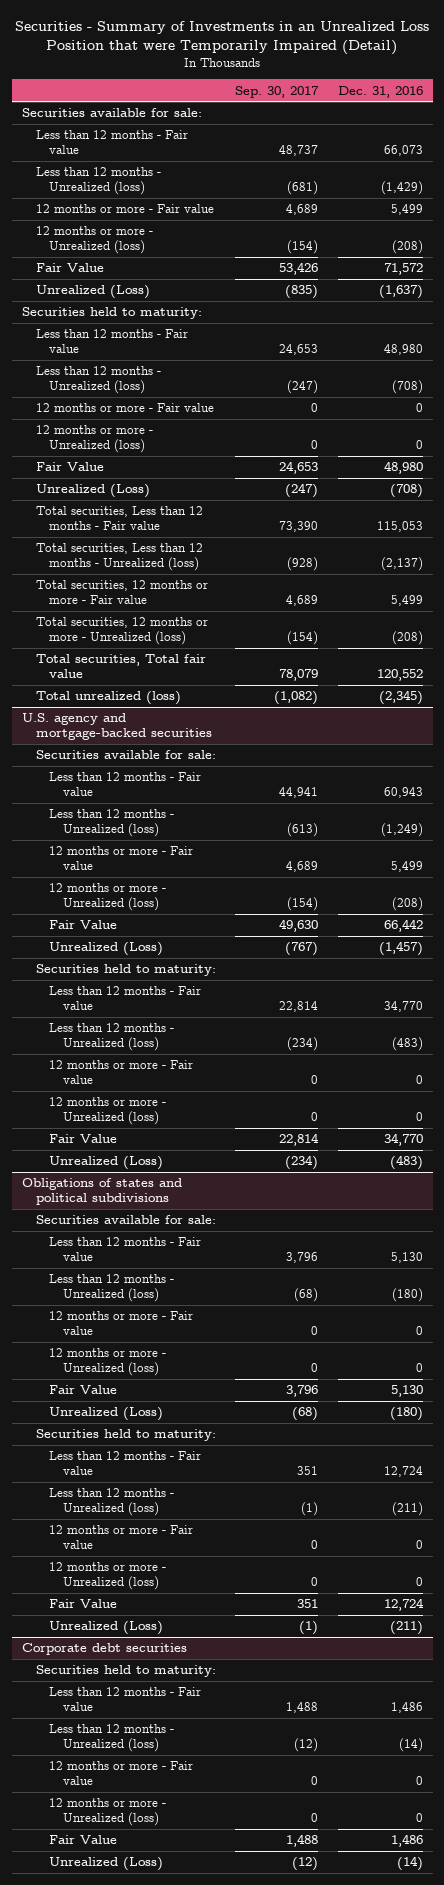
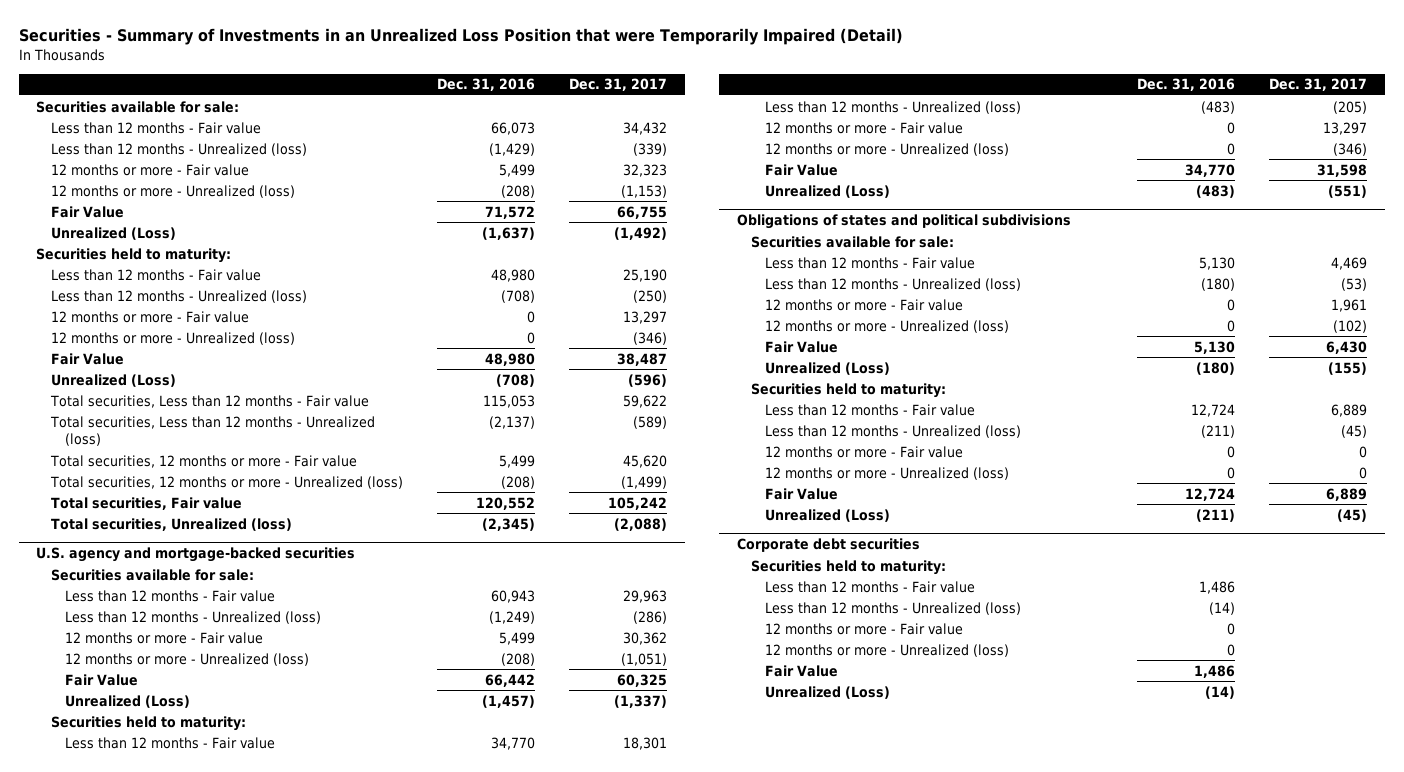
[235,85,320,98] Sep. 30, 2017 -> none
none -> [569,78,668,92] Dec. 31, 2017
[35,654,206,679] Total securities, Total fair value -> [50,496,242,510] Total securities, Fair value
[35,691,181,706] Total unrealized (loss) -> [50,517,292,531] Total securities, Unrealized (loss)

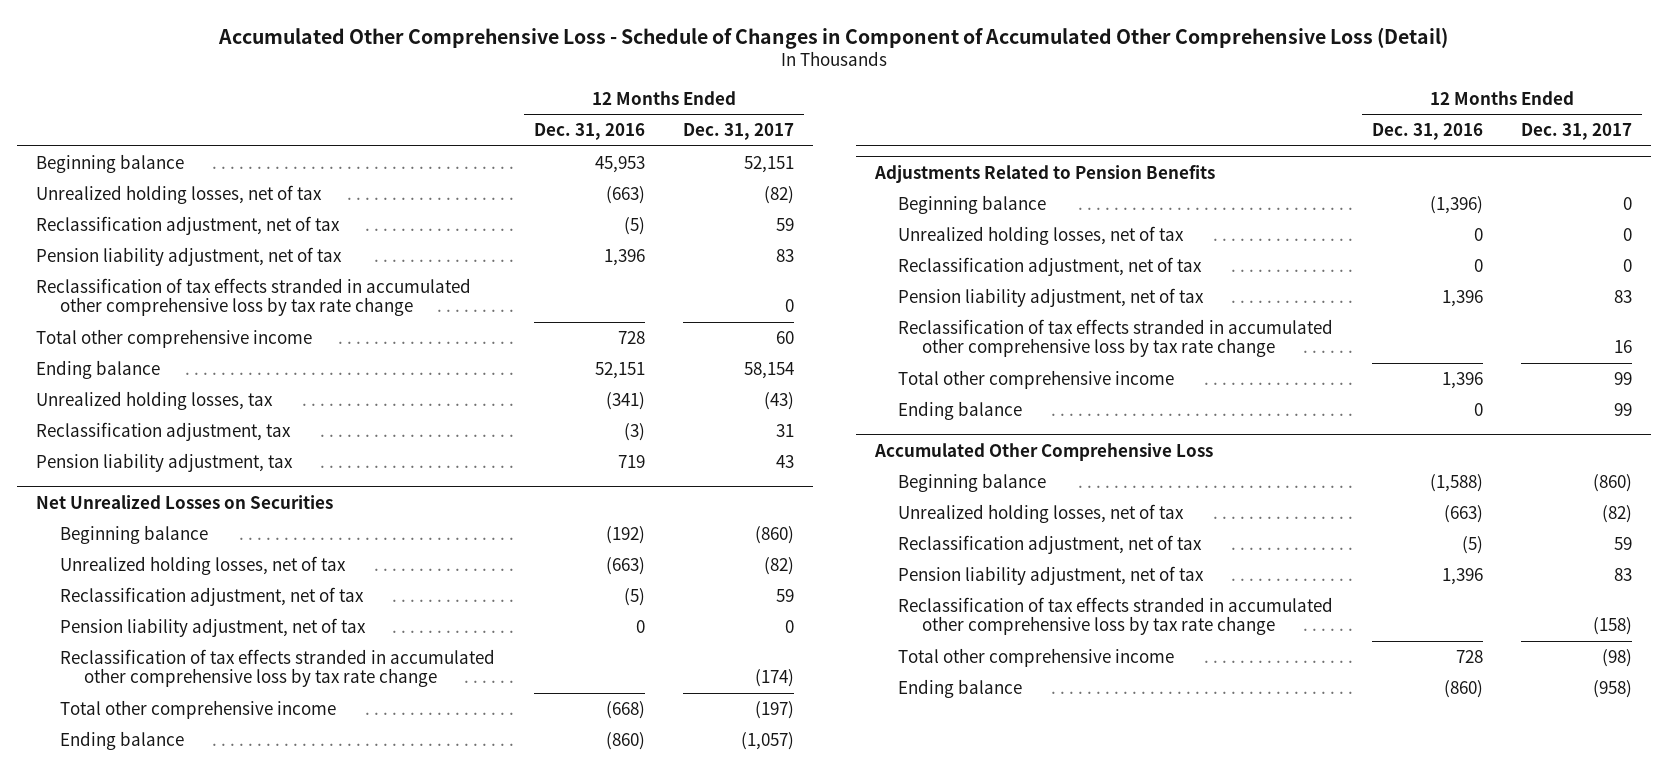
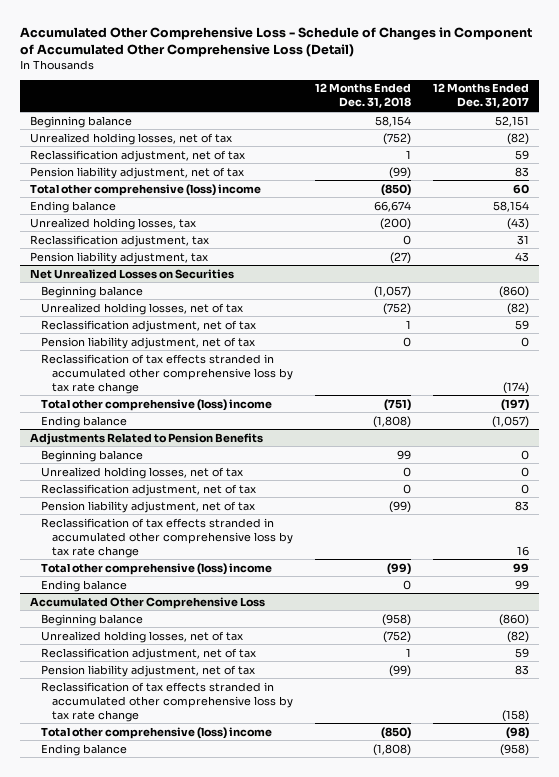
[533,123,645,141] Dec. 31, 2016 -> none
none -> [314,83,411,109] 12 Months Ended Dec. 31, 2018
[36,277,472,317] Reclassification of tax effects stranded in accumulated other comprehensive loss by tax rate change -> none
[36,328,313,348] Total other comprehensive income -> [30,183,262,196] Total other comprehensive (loss) income
[60,699,337,719] Total other comprehensive income -> [41,398,273,411] Total other comprehensive (loss) income
[898,369,1175,389] Total other comprehensive income -> [41,562,273,575] Total other comprehensive (loss) income
[898,647,1175,667] Total other comprehensive income -> [41,726,273,739] Total other comprehensive (loss) income

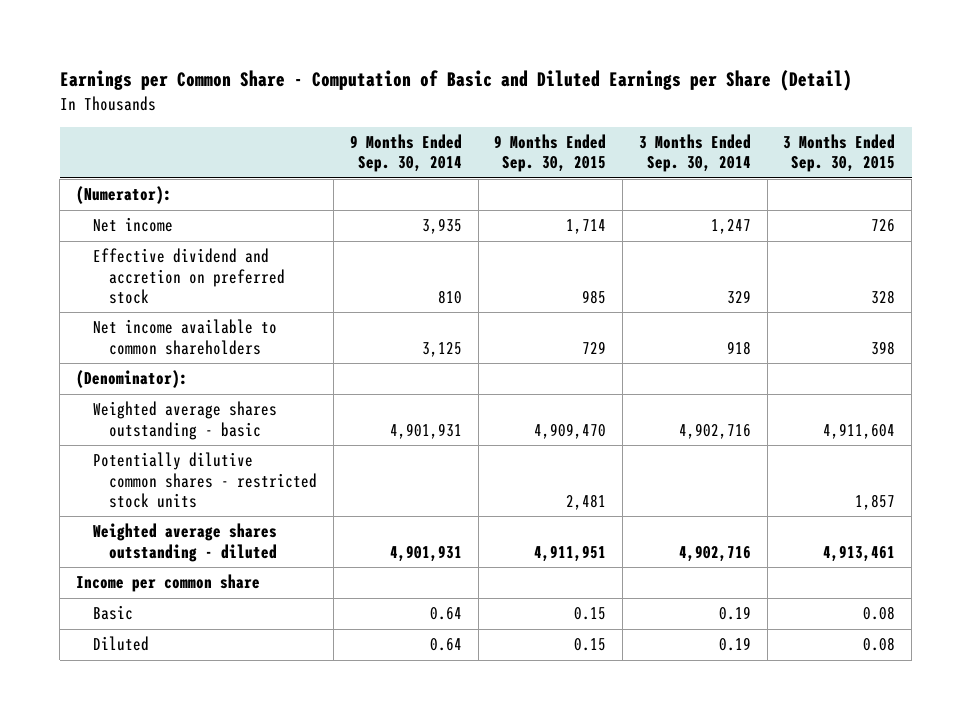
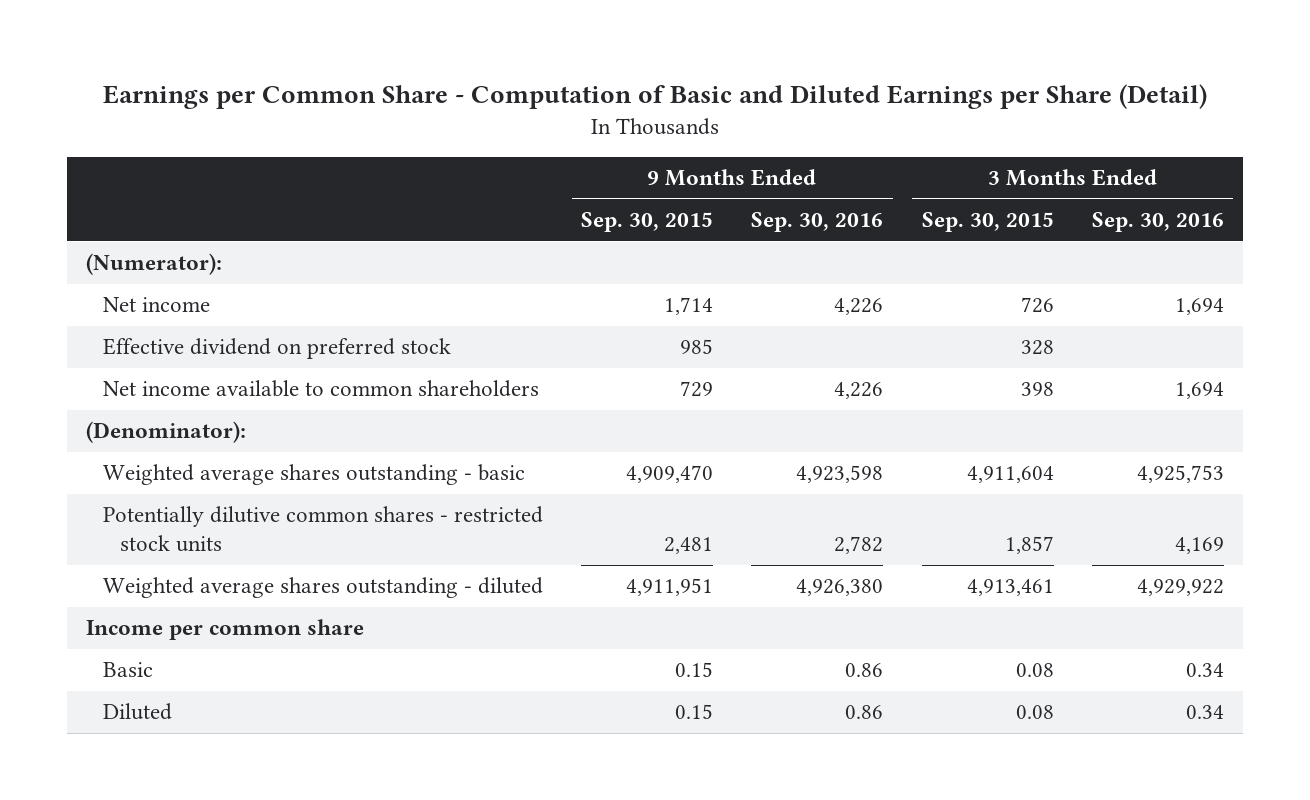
[349,134,462,173] 9 Months Ended Sep. 30, 2014 -> none
[638,134,751,173] 3 Months Ended Sep. 30, 2014 -> none
none -> [751,212,884,233] Sep. 30, 2016
none -> [1091,212,1224,233] Sep. 30, 2016
[92,248,286,305] Effective dividend and accretion on preferred stock -> [102,338,451,360] Effective dividend on preferred stock

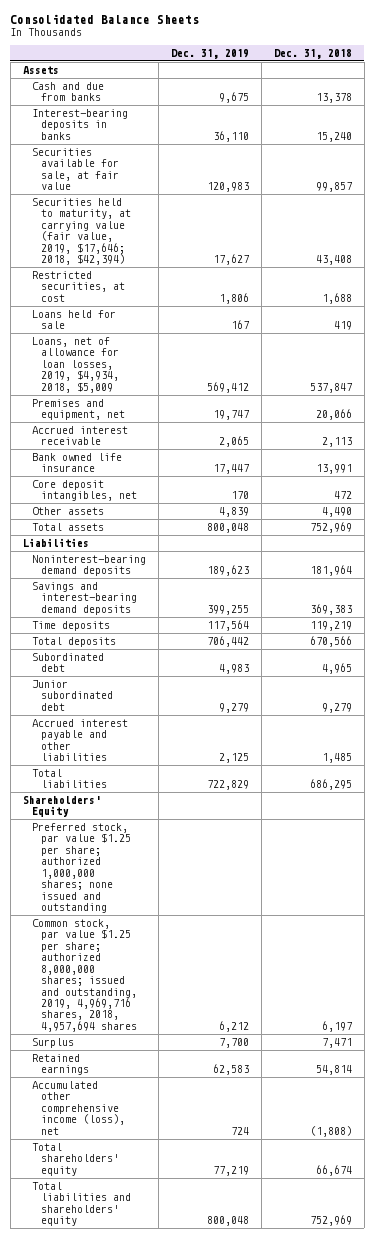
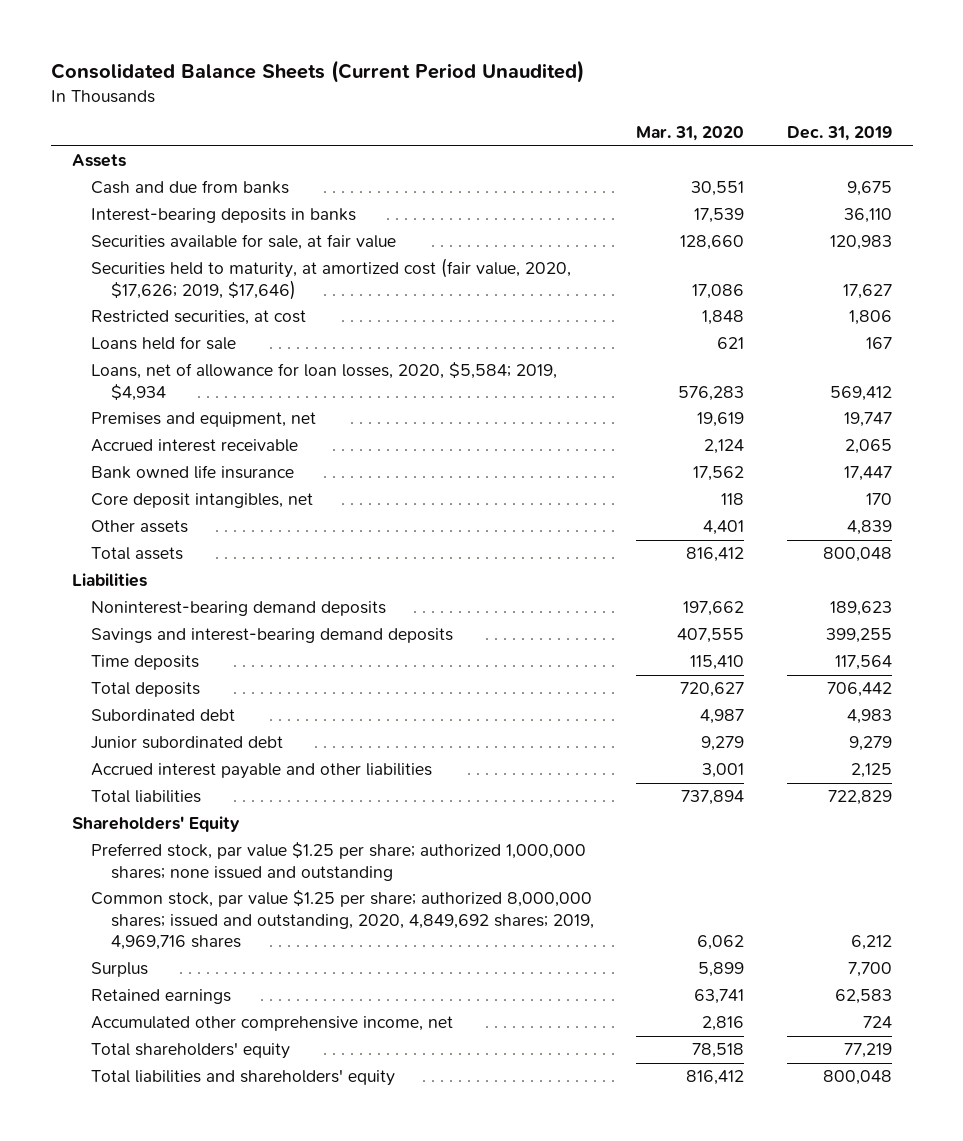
[10,14,200,25] Consolidated Balance Sheets -> [50,59,584,83] Consolidated Balance Sheets (Current Period Unaudited)
[273,48,352,59] Dec. 31, 2018 -> none
none -> [636,126,745,142] Mar. 31, 2020
[31,198,131,266] Securities held to maturity, at carrying value (fair value, 2019, $17,646; 2018, $42,394) -> [91,258,572,300] Securities held to maturity, at amortized cost (fair value, 2020, $17,626; 2019, $17,646)
[31,337,119,393] Loans, net of allowance for loan losses, 2019, $4,934, 2018, $5,009 -> [91,362,558,401] Loans, net of allowance for loan losses, 2020, $5,584; 2019, $4,934
[31,919,137,1032] Common stock, par value $1.25 per share; authorized 8,000,000 shares; issued and outstanding, 2019, 4,969,716 shares, 2018, 4,957,694 shares -> [91,890,594,951] Common stock, par value $1.25 per share; authorized 8,000,000 shares; issued and outstanding, 2020, 4,849,692 shares; 2019, 4,969,716 shares
[31,1081,125,1135] Accumulated other comprehensive income (loss), net -> [91,1016,454,1032] Accumulated other comprehensive income, net

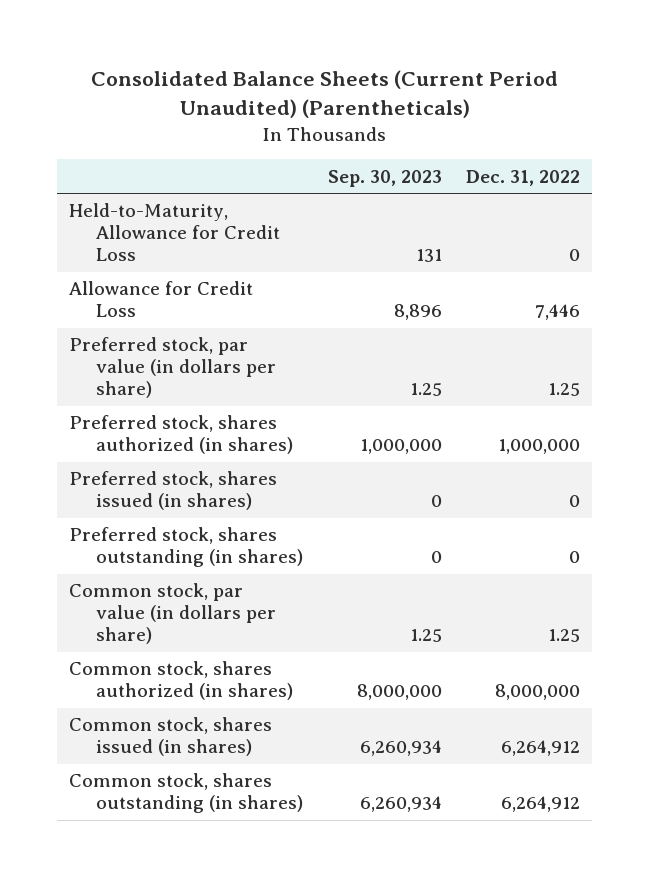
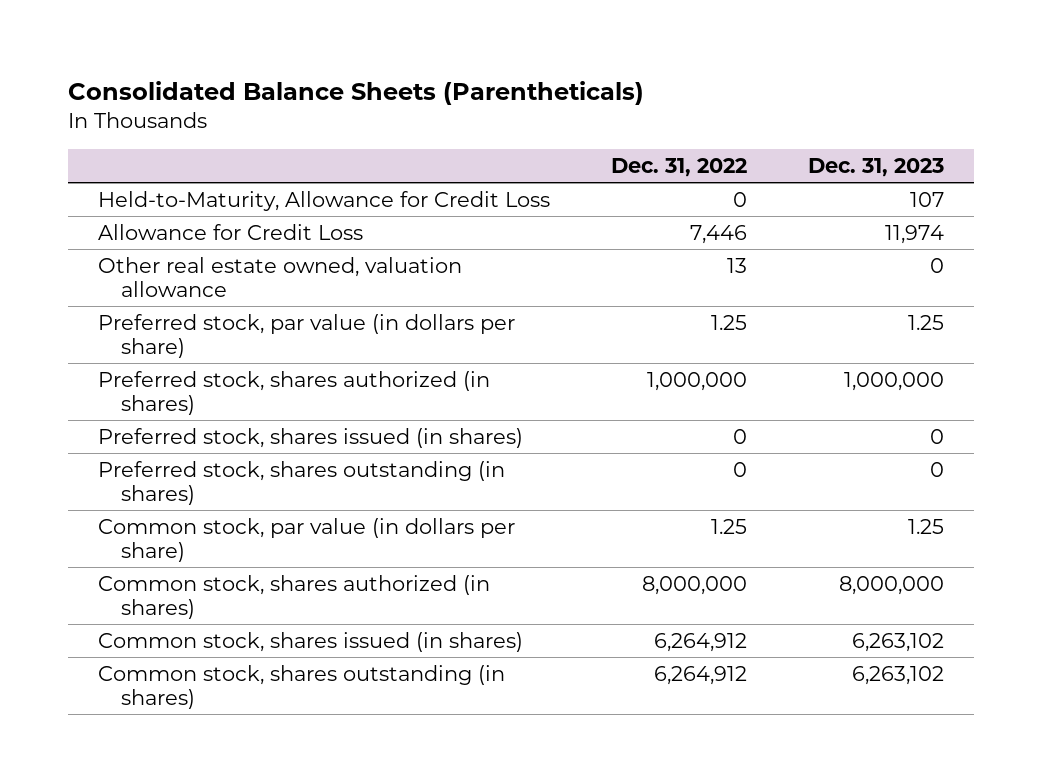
[90,70,558,119] Consolidated Balance Sheets (Current Period Unaudited) (Parentheticals) -> [68,81,645,106] Consolidated Balance Sheets (Parentheticals)
[327,169,442,187] Sep. 30, 2023 -> none
none -> [807,157,944,177] Dec. 31, 2023
none -> [98,256,463,298] Other real estate owned, valuation allowance

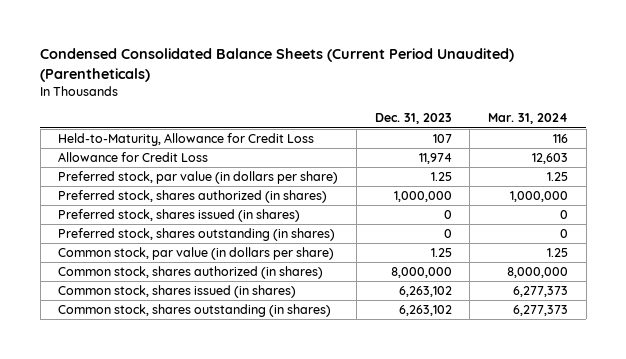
[68,81,645,106] Consolidated Balance Sheets (Parentheticals) -> [40,48,515,82] Condensed Consolidated Balance Sheets (Current Period Unaudited) (Parentheticals)
[611,157,748,177] Dec. 31, 2022 -> none
none -> [487,113,568,125] Mar. 31, 2024
[98,256,463,298] Other real estate owned, valuation allowance -> none

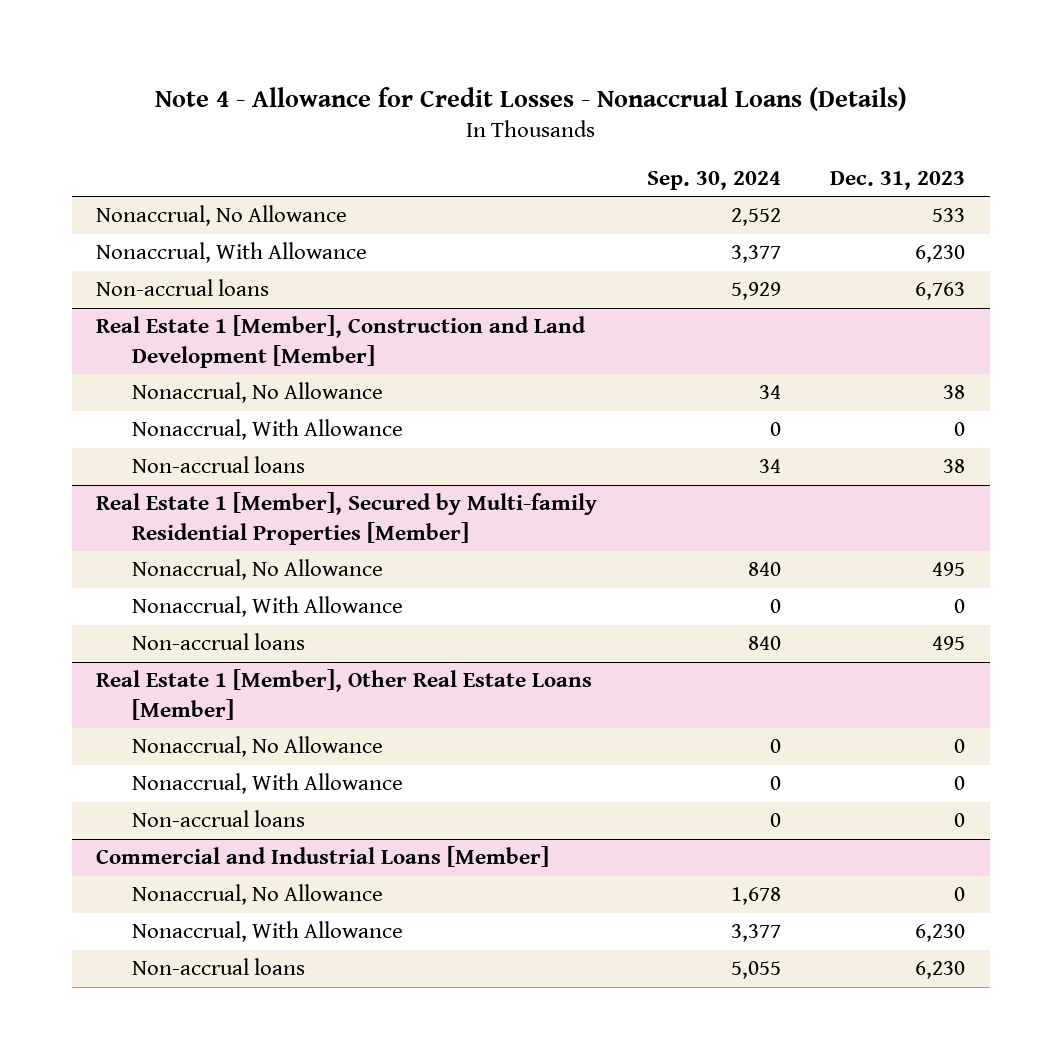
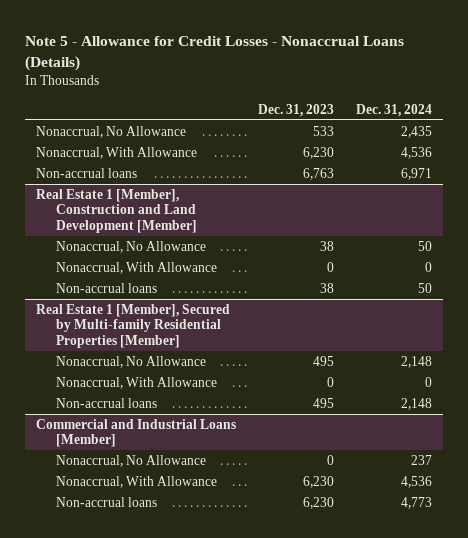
[154,86,907,111] Note 4 - Allowance for Credit Losses - Nonaccrual Loans (Details) -> [24,35,404,71] Note 5 - Allowance for Credit Losses - Nonaccrual Loans (Details)
[646,170,781,190] Sep. 30, 2024 -> none
none -> [355,103,432,117] Dec. 31, 2024
[96,669,593,720] Real Estate 1 [Member], Other Real Estate Loans [Member] -> none
[131,736,383,758] Nonaccrual, No Allowance -> none
[131,773,403,795] Nonaccrual, With Allowance -> none
[131,810,305,828] Non-accrual loans -> none

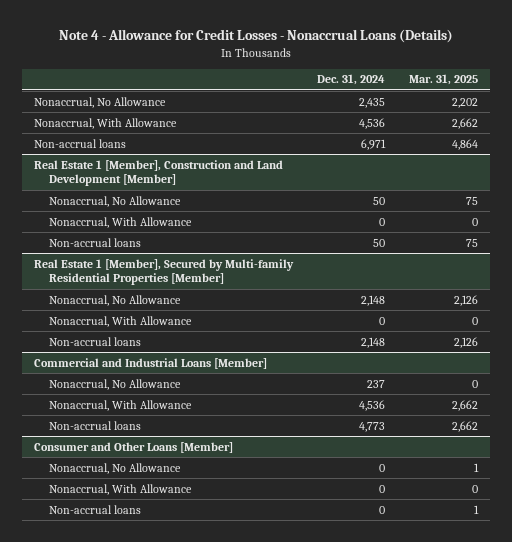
[24,35,404,71] Note 5 - Allowance for Credit Losses - Nonaccrual Loans (Details) -> [58,29,453,44] Note 4 - Allowance for Credit Losses - Nonaccrual Loans (Details)
[257,103,334,117] Dec. 31, 2023 -> none
none -> [408,74,478,86] Mar. 31, 2025
none -> [33,441,233,453] Consumer and Other Loans [Member]
none -> [49,462,182,474] Nonaccrual, No Allowance
none -> [49,483,193,495] Nonaccrual, With Allowance
none -> [49,504,142,514] Non-accrual loans

